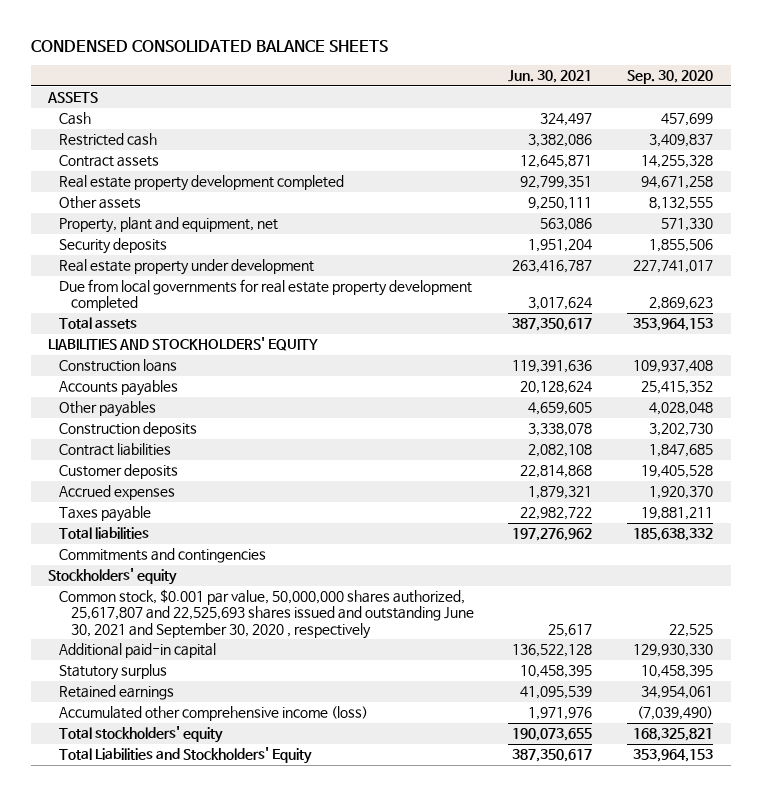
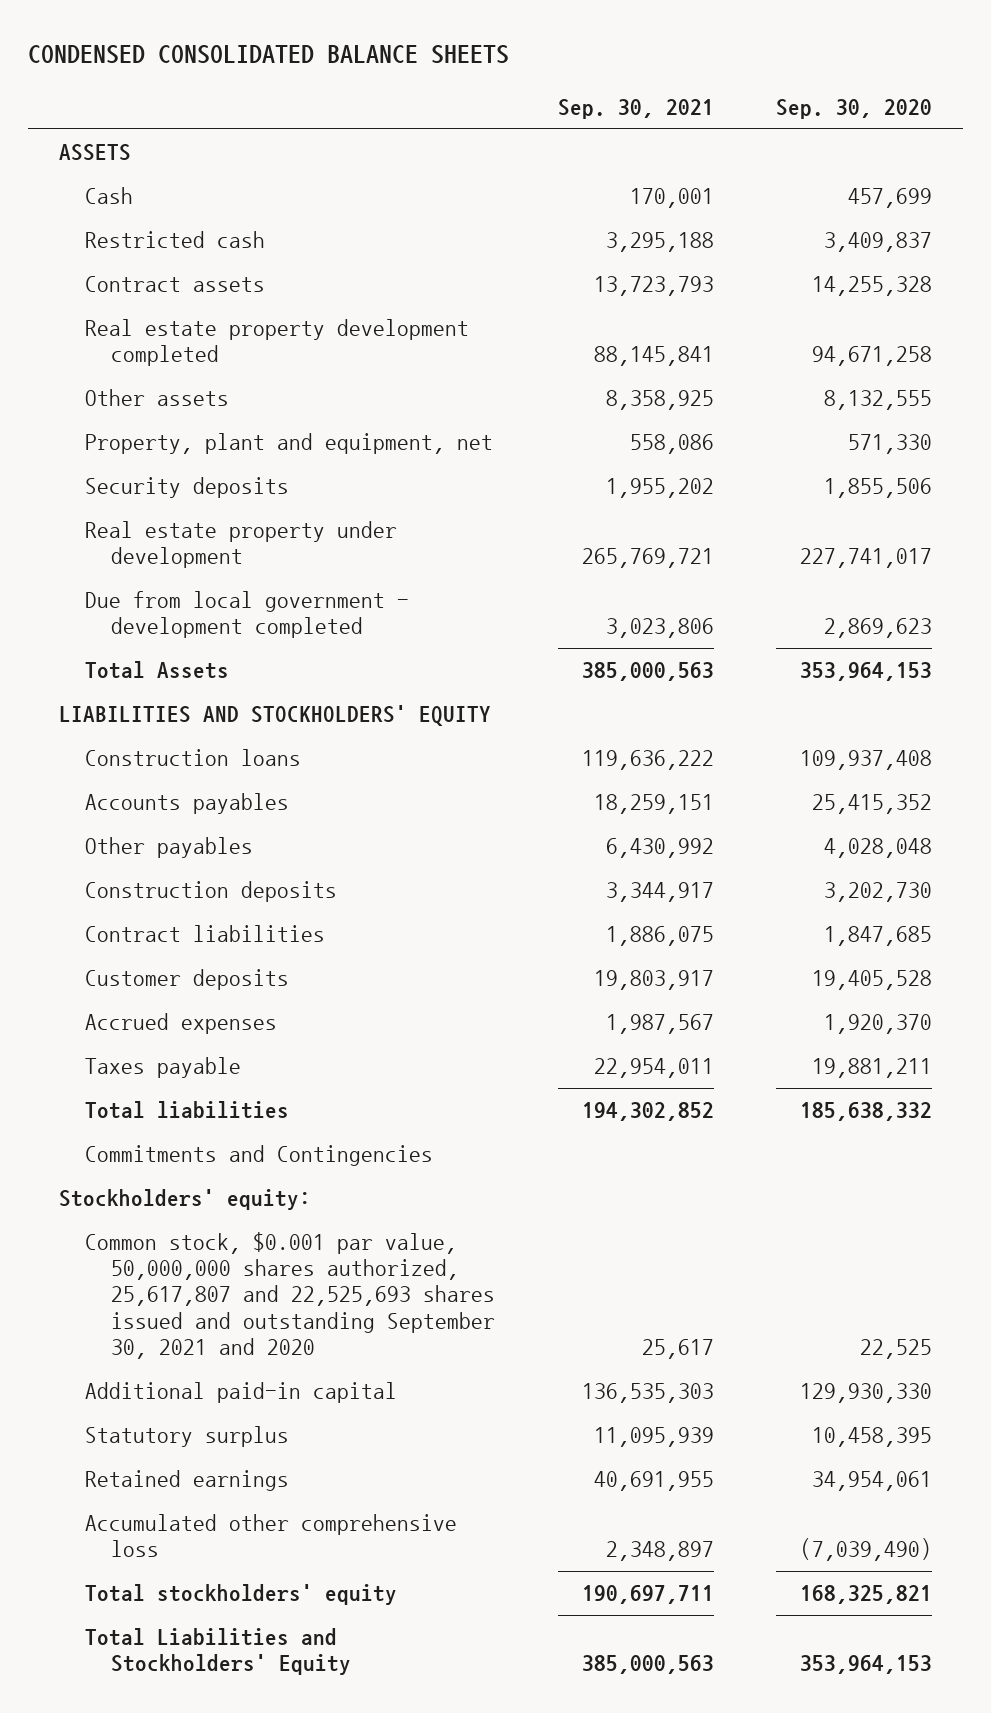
[508,70,593,84] Jun. 30, 2021 -> none
none -> [557,98,714,119] Sep. 30, 2021
[59,279,473,312] Due from local governments for real estate property development completed -> [84,591,409,639] Due from local government - development completed
[59,317,138,330] Total assets -> [84,661,229,680] Total Assets
[59,548,267,564] Commitments and contingencies -> [84,1145,433,1167] Commitments and Contingencies
[48,568,178,586] Stockholders' equity -> [58,1189,311,1211] Stockholders' equity:
[59,589,474,639] Common stock, $0.001 par value, 50,000,000 shares authorized, 25,617,807 and 22,525,693 shares issued and outstanding June 30, 2021 and September 30, 2020 , respectively -> [84,1232,496,1359] Common stock, $0.001 par value, 50,000,000 shares authorized, 25,617,807 and 22,525,693 shares issued and outstanding September 30, 2021 and 2020
[59,706,369,722] Accumulated other comprehensive income (loss) -> [84,1514,457,1558] Accumulated other comprehensive loss

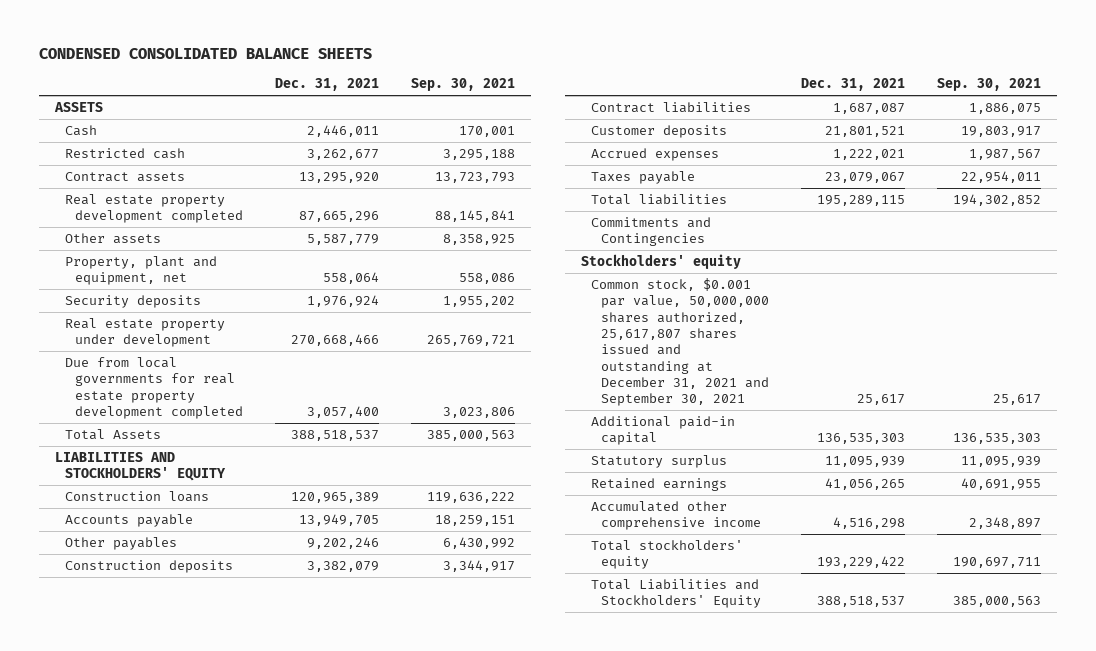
[775,98,932,119] Sep. 30, 2020 -> none
none -> [274,78,379,92] Dec. 31, 2021
[84,591,409,639] Due from local government - development completed -> [64,357,243,419] Due from local governments for real estate property development completed
[84,793,289,815] Accounts payables -> [64,514,193,528] Accounts payable
[58,1189,311,1211] Stockholders' equity: -> [580,254,741,270] Stockholders' equity
[84,1232,496,1359] Common stock, $0.001 par value, 50,000,000 shares authorized, 25,617,807 and 22,525,693 shares issued and outstanding September 30, 2021 and 2020 -> [590,278,769,407] Common stock, $0.001 par value, 50,000,000 shares authorized, 25,617,807 shares issued and outstanding at December 31, 2021 and September 30, 2021
[84,1514,457,1558] Accumulated other comprehensive loss -> [590,501,761,531] Accumulated other comprehensive income

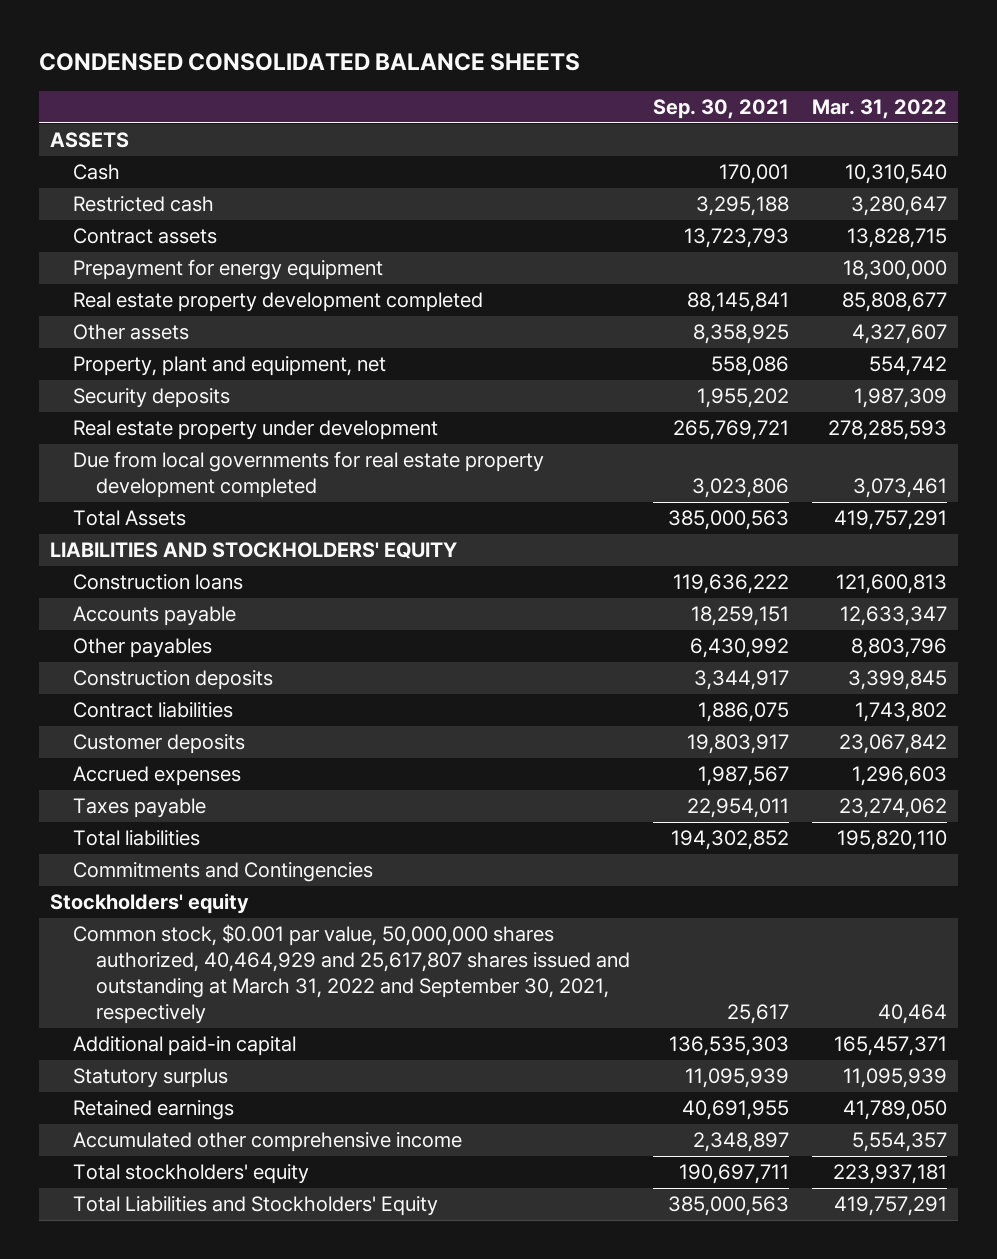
[274,78,379,92] Dec. 31, 2021 -> none
none -> [811,98,947,119] Mar. 31, 2022
none -> [73,259,384,281] Prepayment for energy equipment
[590,278,769,407] Common stock, $0.001 par value, 50,000,000 shares authorized, 25,617,807 shares issued and outstanding at December 31, 2021 and September 30, 2021 -> [73,924,631,1025] Common stock, $0.001 par value, 50,000,000 shares authorized, 40,464,929 and 25,617,807 shares issued and outstanding at March 31, 2022 and September 30, 2021, respectively

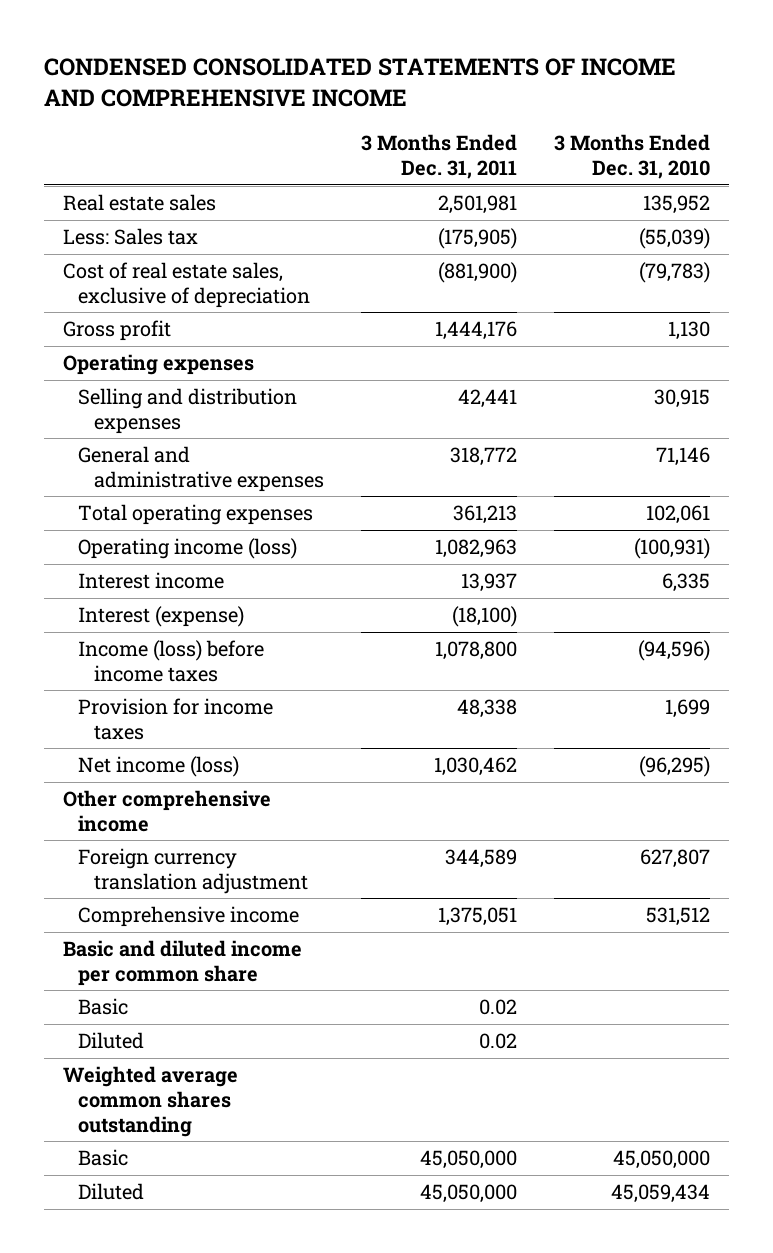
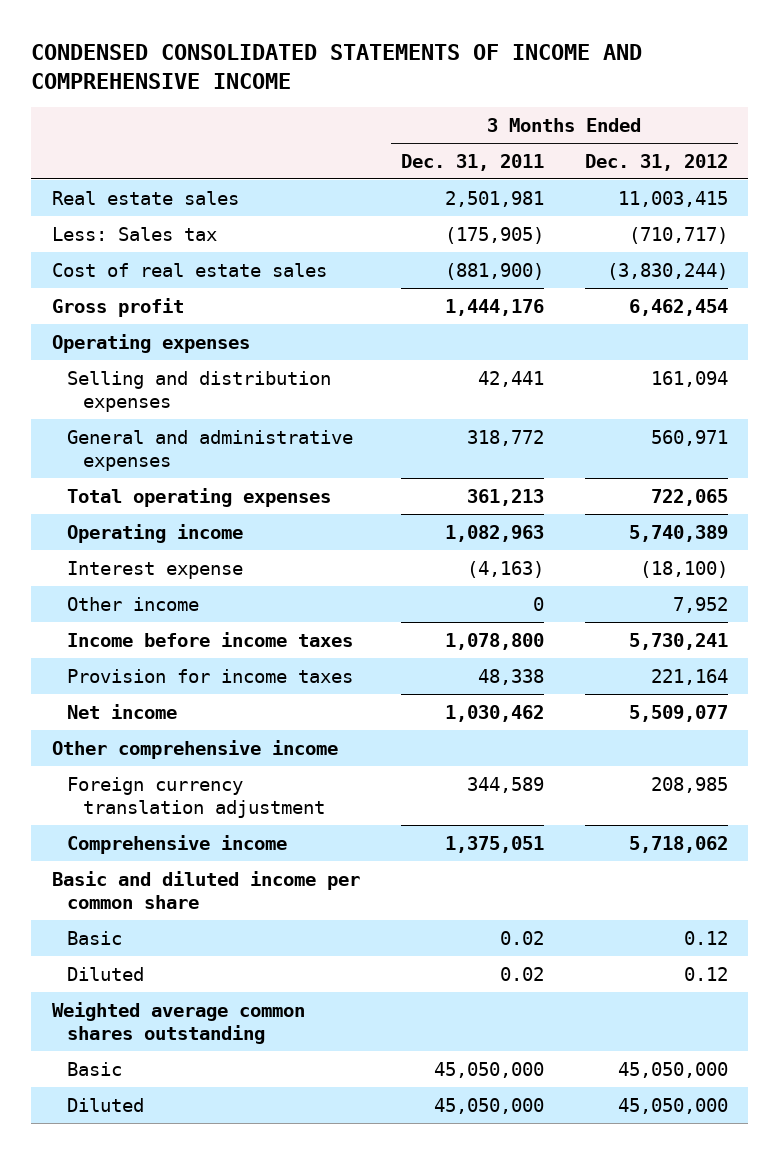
[554,134,711,180] 3 Months Ended Dec. 31, 2010 -> none
none -> [584,153,728,171] Dec. 31, 2012
[62,262,311,308] Cost of real estate sales, exclusive of depreciation -> [51,262,327,277] Cost of real estate sales
[78,572,225,590] Interest income -> none
[78,538,298,560] Operating income (loss) -> [67,523,244,543] Operating income
[78,606,245,628] Interest (expense) -> [67,560,244,579] Interest expense
[451,606,517,628] (18,100) -> [466,560,544,578] (4,163)
none -> [67,596,200,611] Other income
[78,640,265,682] Income (loss) before income taxes -> [67,631,354,647] Income before income taxes
[78,756,240,778] Net income (loss) -> [67,703,178,719] Net income

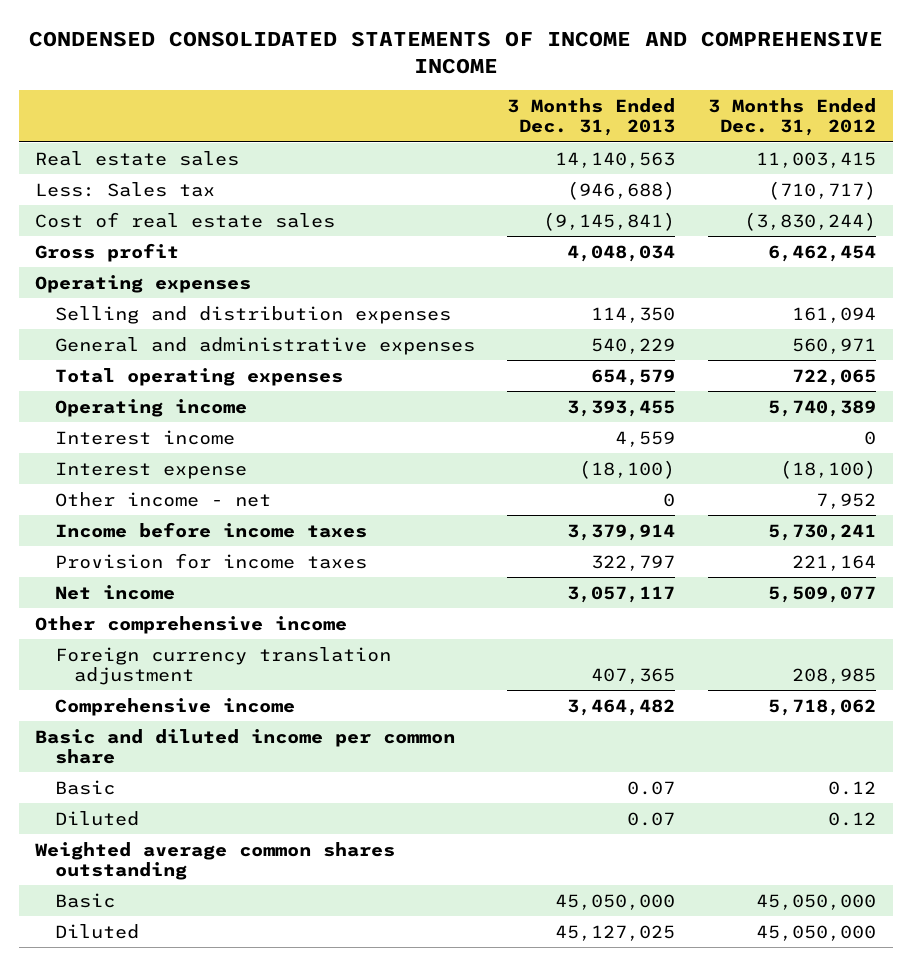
[400,153,544,171] Dec. 31, 2011 -> none
none -> [507,97,676,137] 3 Months Ended Dec. 31, 2013
none -> [54,429,235,445] Interest income
[67,596,200,611] Other income -> [54,491,271,507] Other income - net

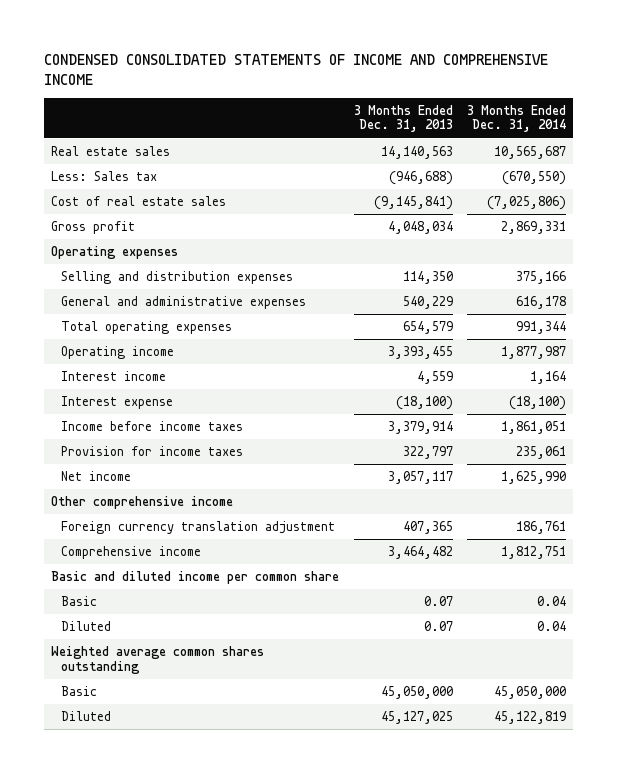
[708,97,877,137] 3 Months Ended Dec. 31, 2012 -> none
none -> [466,104,566,133] 3 Months Ended Dec. 31, 2014
[54,491,271,507] Other income - net -> none

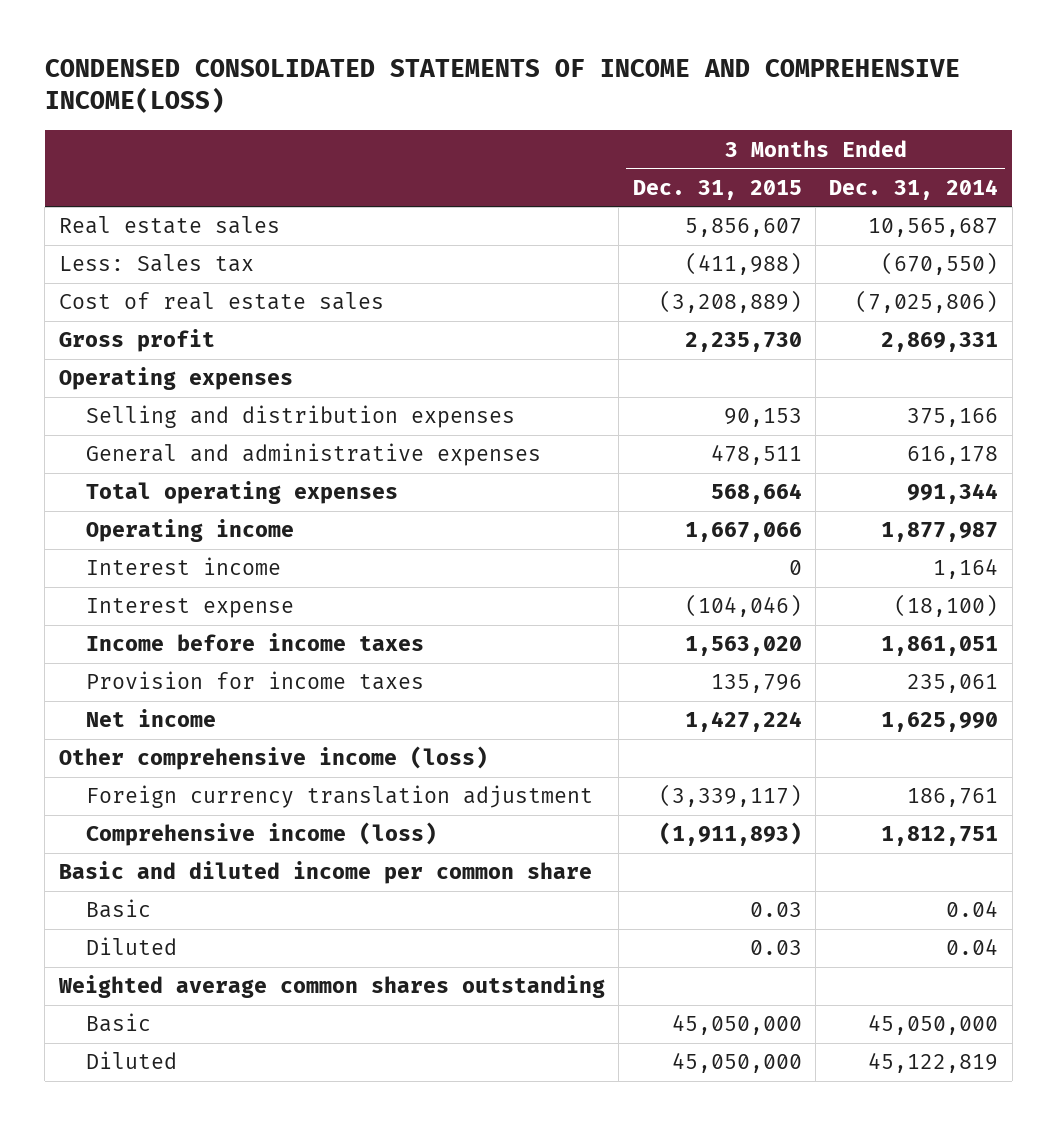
[44,53,549,85] CONDENSED CONSOLIDATED STATEMENTS OF INCOME AND COMPREHENSIVE INCOME -> [44,59,960,114] CONDENSED CONSOLIDATED STATEMENTS OF INCOME AND COMPREHENSIVE INCOME(LOSS)
[353,104,453,133] 3 Months Ended Dec. 31, 2013 -> none
none -> [632,179,802,200] Dec. 31, 2015
[51,495,234,509] Other comprehensive income -> [58,746,488,771] Other comprehensive income (loss)
[60,545,201,559] Comprehensive income -> [85,822,437,847] Comprehensive income (loss)

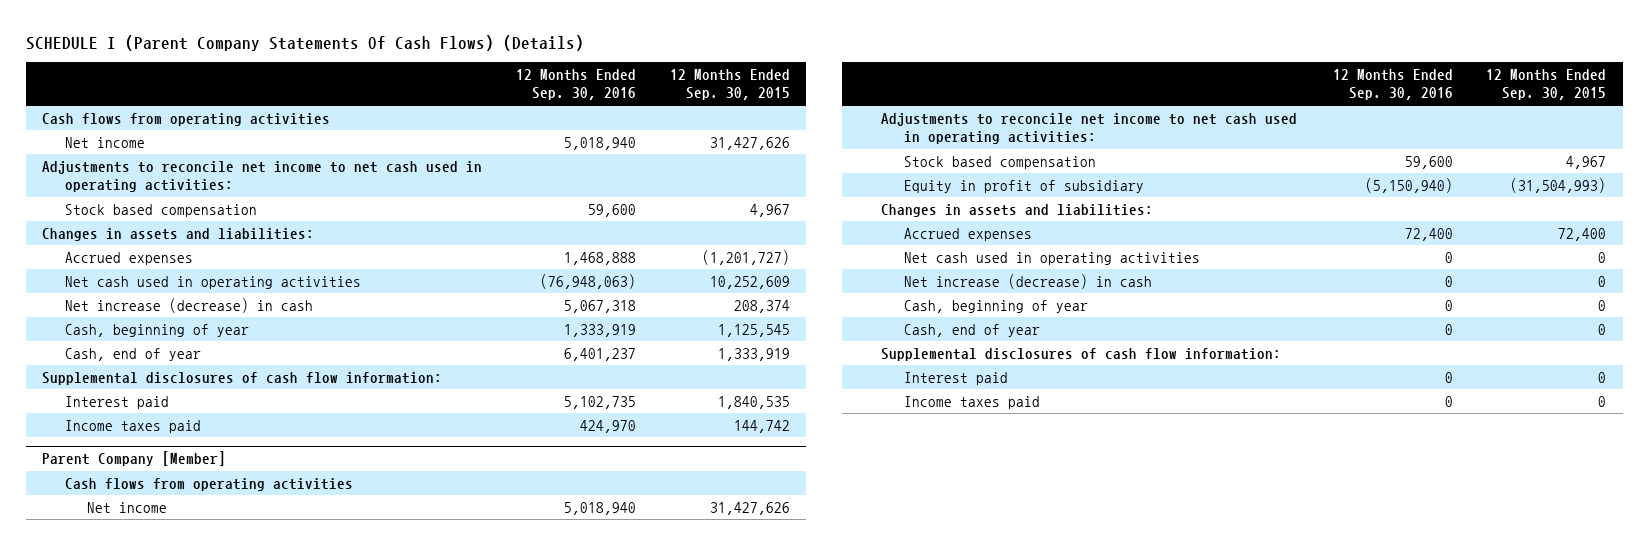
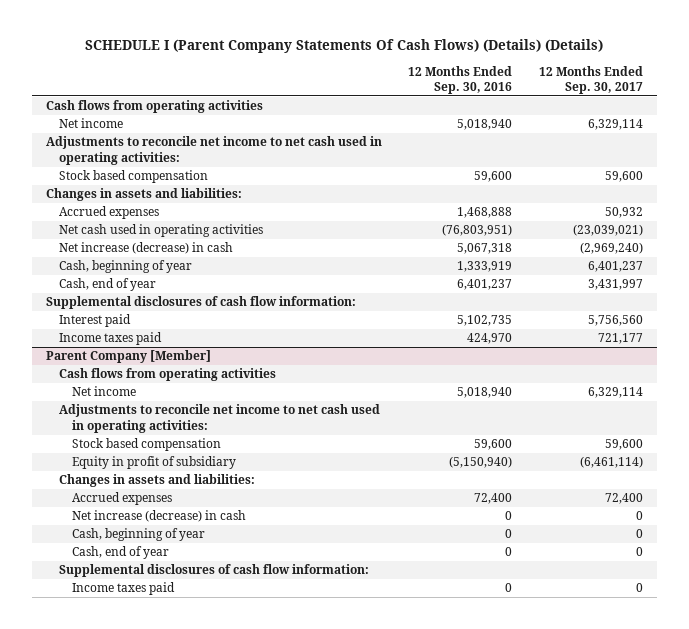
[25,34,584,51] SCHEDULE I (Parent Company Statements Of Cash Flows) (Details) -> [85,39,604,54] SCHEDULE I (Parent Company Statements Of Cash Flows) (Details) (Details)
[669,68,790,101] 12 Months Ended Sep. 30, 2015 -> none
none -> [539,65,644,94] 12 Months Ended Sep. 30, 2017
[540,273,637,289] (76,948,063) -> [442,224,513,237] (76,803,951)
[903,251,1200,265] Net cash used in operating activities -> none
[903,371,1008,385] Interest paid -> none

